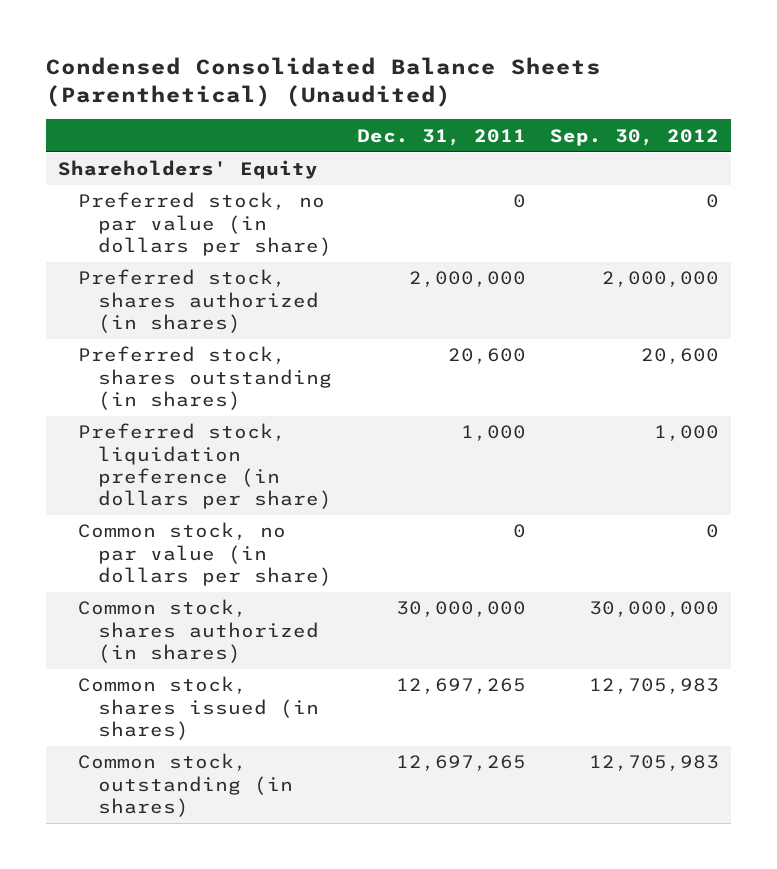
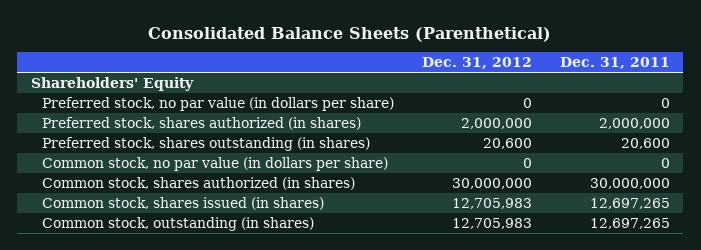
[45,56,601,107] Condensed Consolidated Balance Sheets (Parenthetical) (Unaudited) -> [148,26,552,42] Consolidated Balance Sheets (Parenthetical)
[549,128,719,146] Sep. 30, 2012 -> none
none -> [421,57,532,70] Dec. 31, 2012
[78,423,333,509] Preferred stock, liquidation preference (in dollars per share) -> none

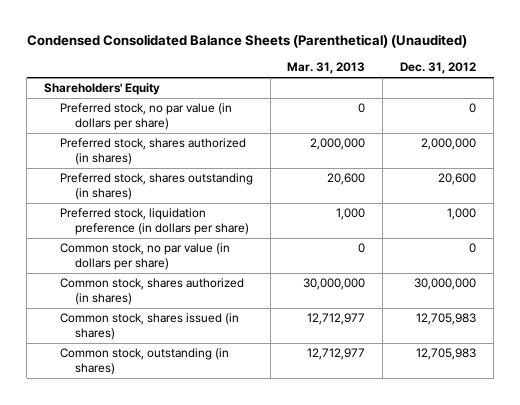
[148,26,552,42] Consolidated Balance Sheets (Parenthetical) -> [26,34,467,49] Condensed Consolidated Balance Sheets (Parenthetical) (Unaudited)
[559,57,670,70] Dec. 31, 2011 -> none
none -> [287,62,366,75] Mar. 31, 2013
none -> [59,208,250,235] Preferred stock, liquidation preference (in dollars per share)

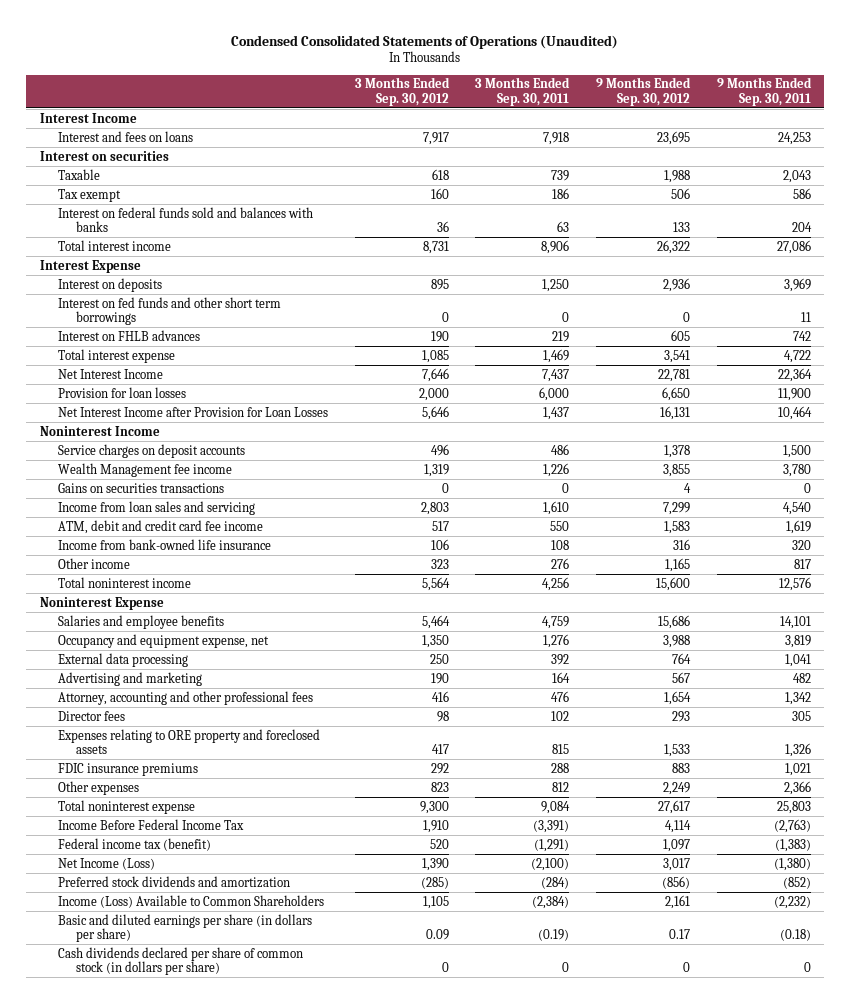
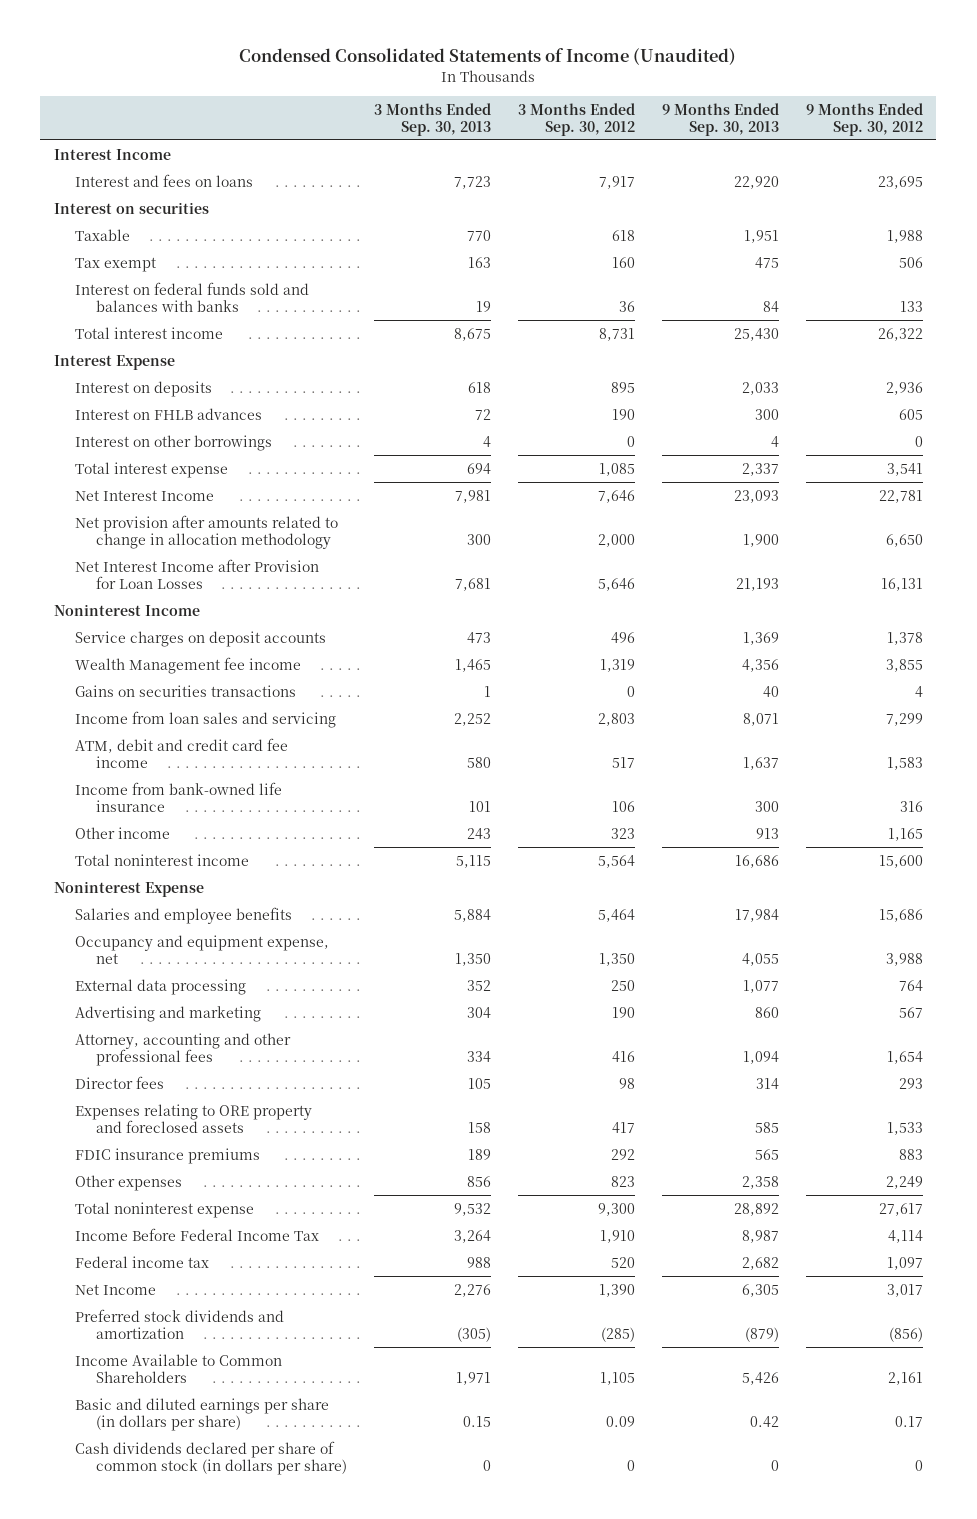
[231,34,619,49] Condensed Consolidated Statements of Operations (Unaudited) -> [239,48,737,66] Condensed Consolidated Statements of Income (Unaudited)
[475,77,571,106] 3 Months Ended Sep. 30, 2011 -> none
[716,77,812,106] 9 Months Ended Sep. 30, 2011 -> none
none -> [374,102,492,136] 3 Months Ended Sep. 30, 2013
none -> [661,102,779,136] 9 Months Ended Sep. 30, 2013
[58,296,282,326] Interest on fed funds and other short term borrowings -> none
none -> [74,434,272,451] Interest on other borrowings
[58,386,187,398] Provision for loan losses -> [74,514,338,549] Net provision after amounts related to change in allocation methodology
[58,837,212,851] Federal income tax (benefit) -> [74,1255,209,1268] Federal income tax
[58,857,156,870] Net Income (Loss) -> [74,1283,156,1295] Net Income
[58,894,325,908] Income (Loss) Available to Common Shareholders -> [74,1353,282,1383] Income Available to Common Shareholders

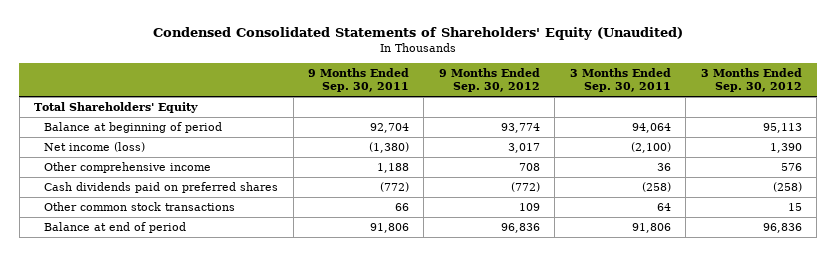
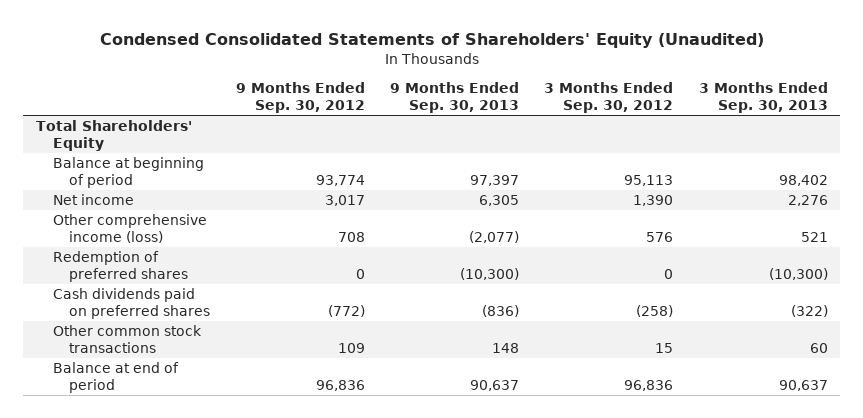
[308,67,410,93] 9 Months Ended Sep. 30, 2011 -> none
[569,67,671,93] 3 Months Ended Sep. 30, 2011 -> none
none -> [389,82,519,113] 9 Months Ended Sep. 30, 2013
none -> [698,82,828,113] 3 Months Ended Sep. 30, 2013
[44,141,146,152] Net income (loss) -> [52,194,134,206] Net income
[44,161,212,173] Other comprehensive income -> [52,214,207,243] Other comprehensive income (loss)
none -> [52,251,189,282] Redemption of preferred shares

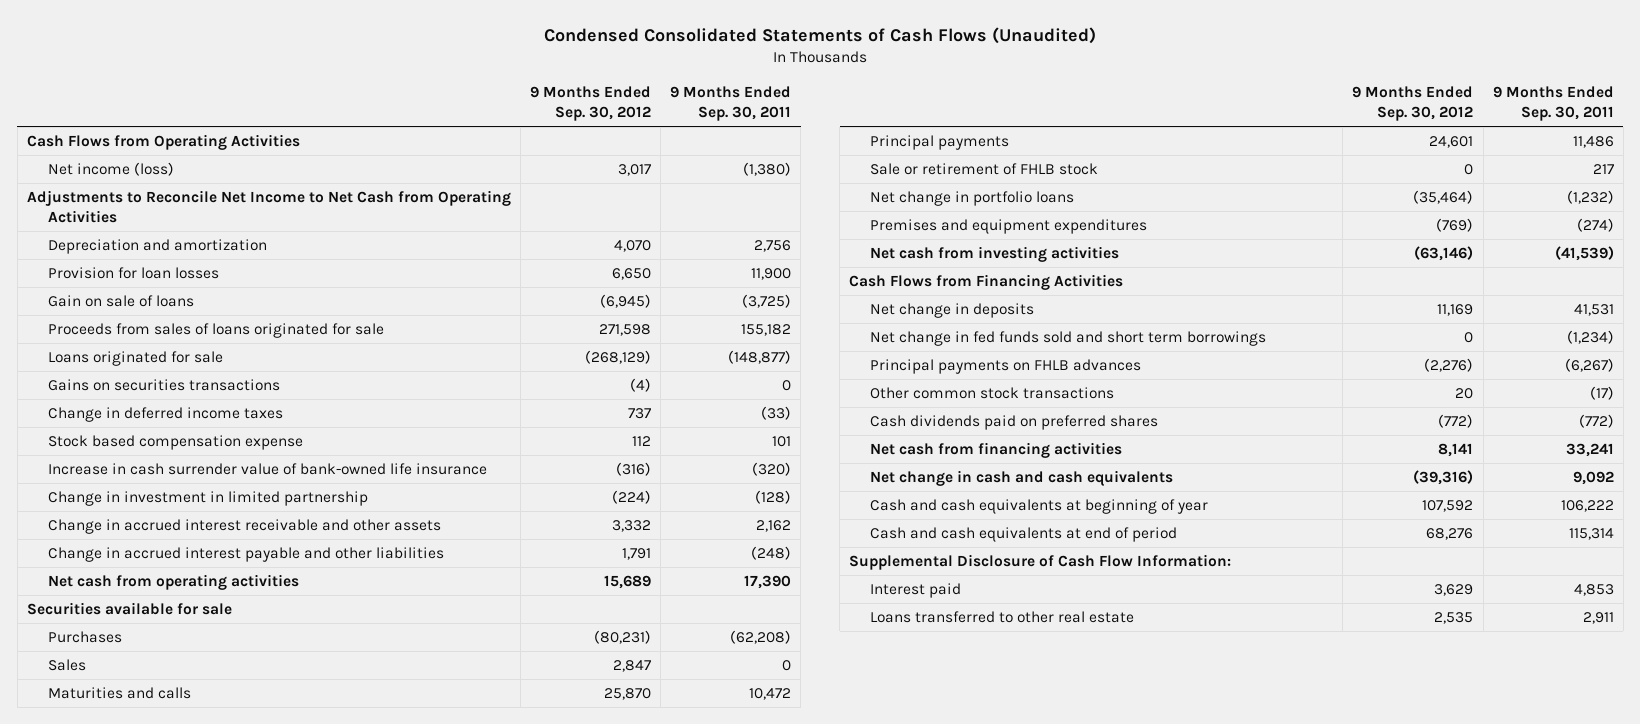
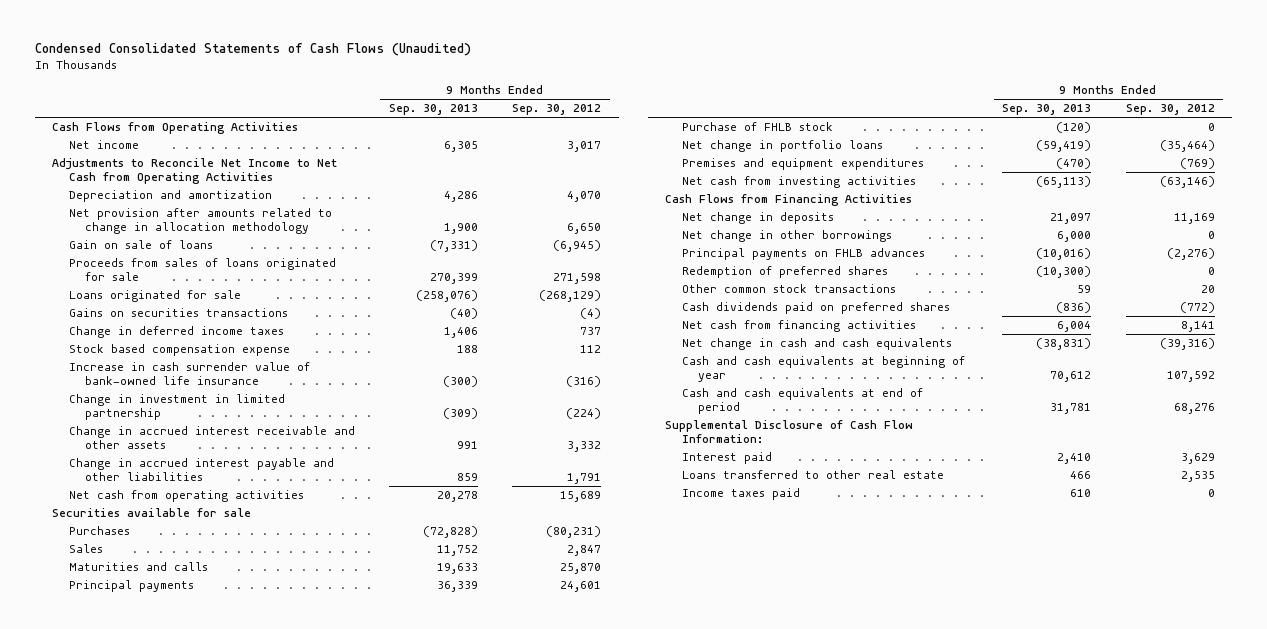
[670,85,792,122] 9 Months Ended Sep. 30, 2011 -> none
none -> [389,104,479,116] Sep. 30, 2013
[47,162,174,177] Net income (loss) -> [68,140,139,150] Net income
[47,267,219,280] Provision for loan losses -> [68,208,332,235] Net provision after amounts related to change in allocation methodology
[870,163,1099,176] Sale or retirement of FHLB stock -> none
none -> [681,122,833,132] Purchase of FHLB stock
[870,331,1267,347] Net change in fed funds sold and short term borrowings -> none
none -> [681,230,892,243] Net change in other borrowings
none -> [681,266,888,279] Redemption of preferred shares
none -> [681,488,800,501] Income taxes paid

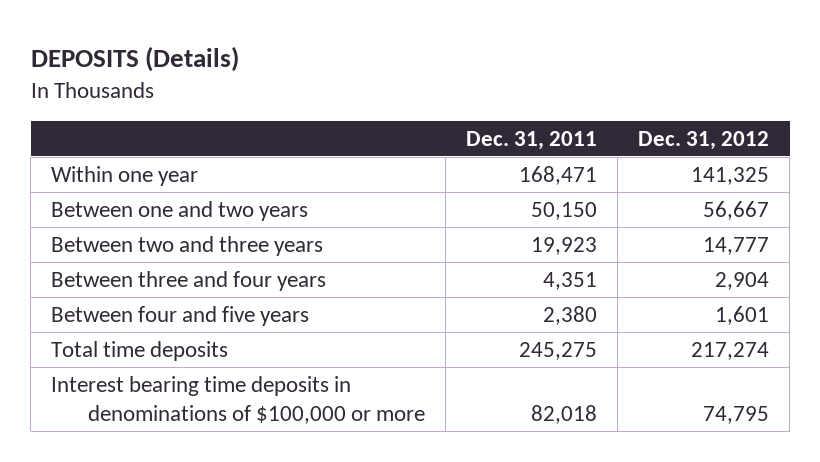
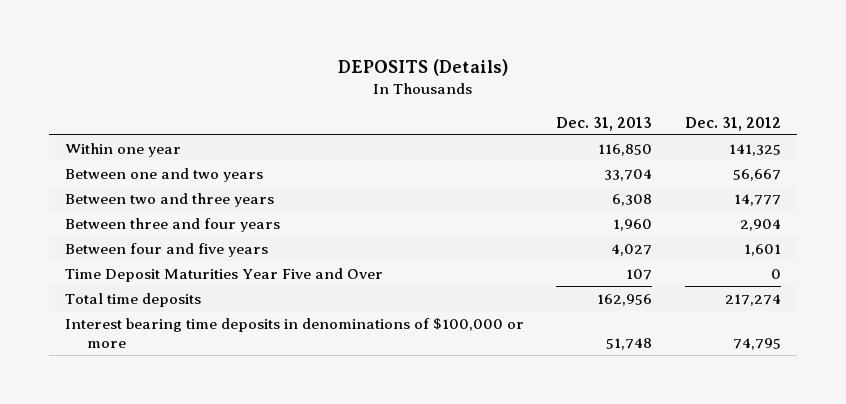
[465,130,597,150] Dec. 31, 2011 -> none
none -> [556,116,653,131] Dec. 31, 2013
none -> [64,267,383,282] Time Deposit Maturities Year Five and Over

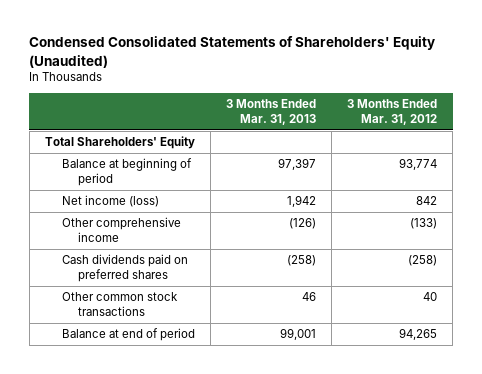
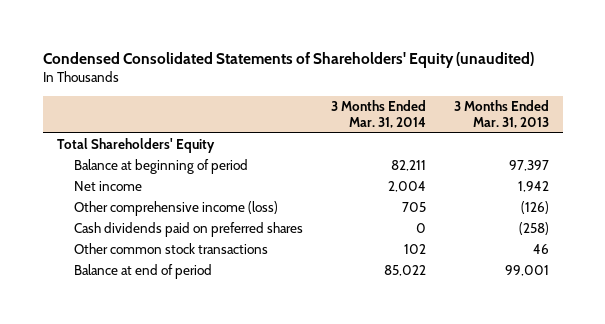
[29,36,436,68] Condensed Consolidated Statements of Shareholders' Equity (Unaudited) -> [42,52,534,69] Condensed Consolidated Statements of Shareholders' Equity (unaudited)
[347,99,438,126] 3 Months Ended Mar. 31, 2012 -> none
none -> [330,100,426,129] 3 Months Ended Mar. 31, 2014
[61,195,159,208] Net income (loss) -> [74,181,143,192] Net income
[61,217,181,243] Other comprehensive income -> [74,201,279,217] Other comprehensive income (loss)

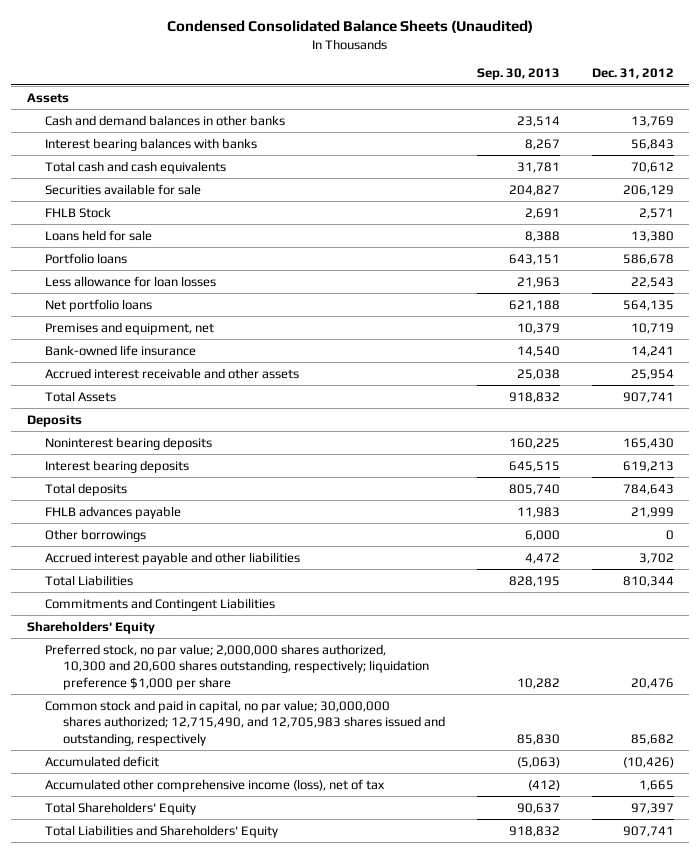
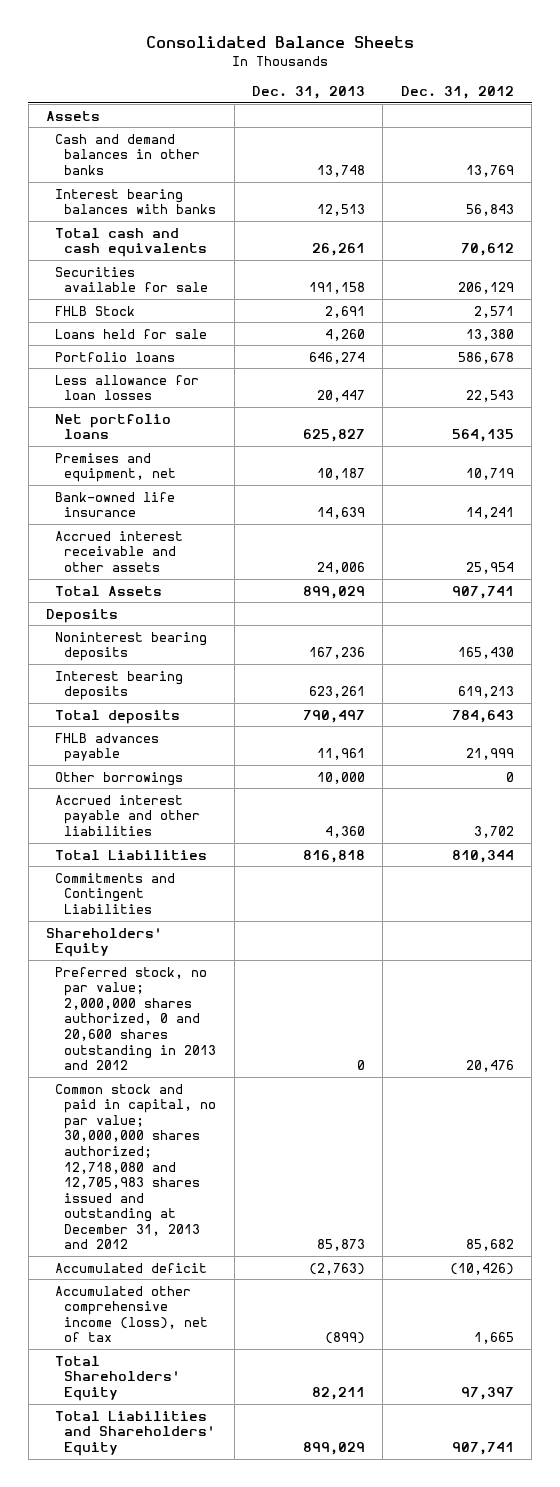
[167,20,534,34] Condensed Consolidated Balance Sheets (Unaudited) -> [145,36,414,49] Consolidated Balance Sheets
[476,68,560,81] Sep. 30, 2013 -> none
none -> [252,86,366,100] Dec. 31, 2013
[45,643,430,691] Preferred stock, no par value; 2,000,000 shares authorized, 10,300 and 20,600 shares outstanding, respectively; liquidation preference $1,000 per share -> [55,966,217,1071] Preferred stock, no par value; 2,000,000 shares authorized, 0 and 20,600 shares outstanding in 2013 and 2012
[45,699,446,747] Common stock and paid in capital, no par value; 30,000,000 shares authorized; 12,715,490, and 12,705,983 shares issued and outstanding, respectively -> [55,1083,217,1250] Common stock and paid in capital, no par value; 30,000,000 shares authorized; 12,718,080 and 12,705,983 shares issued and outstanding at December 31, 2013 and 2012

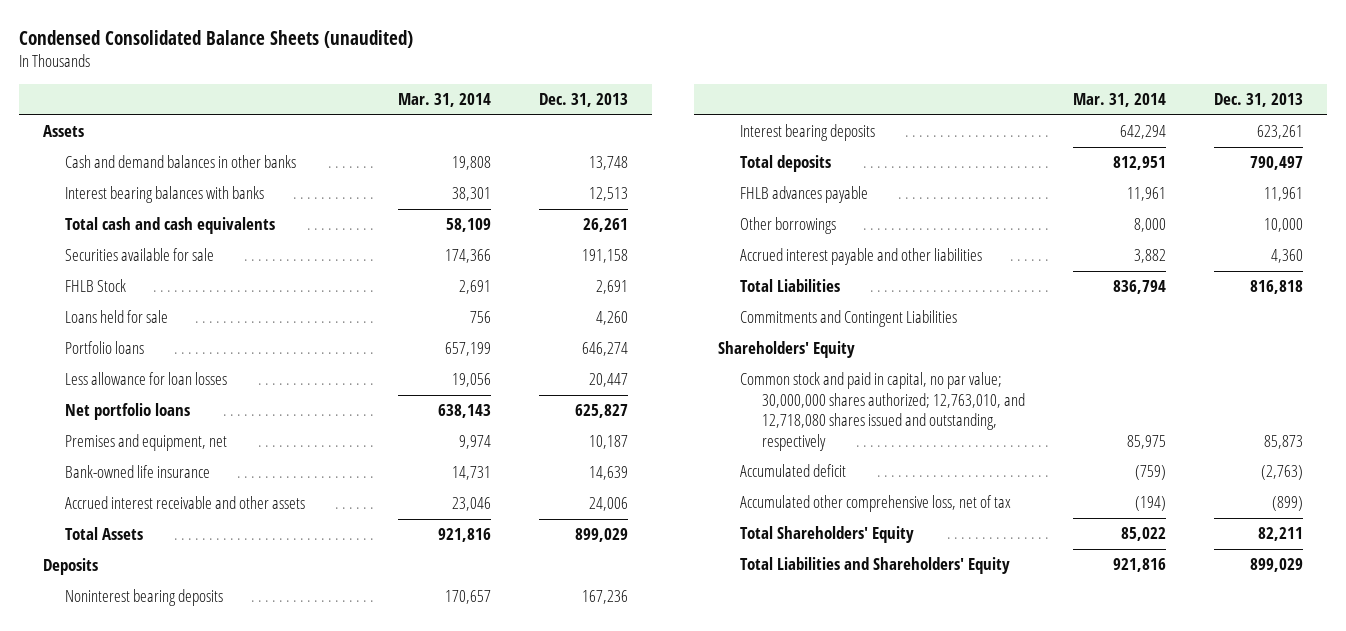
[145,36,414,49] Consolidated Balance Sheets -> [19,29,414,48] Condensed Consolidated Balance Sheets (unaudited)
[400,86,514,100] Dec. 31, 2012 -> none
none -> [398,93,492,108] Mar. 31, 2014
[55,966,217,1071] Preferred stock, no par value; 2,000,000 shares authorized, 0 and 20,600 shares outstanding in 2013 and 2012 -> none
[55,1083,217,1250] Common stock and paid in capital, no par value; 30,000,000 shares authorized; 12,718,080 and 12,705,983 shares issued and outstanding at December 31, 2013 and 2012 -> [739,372,1026,451] Common stock and paid in capital, no par value; 30,000,000 shares authorized; 12,763,010, and 12,718,080 shares issued and outstanding, respectively
[55,1285,209,1343] Accumulated other comprehensive income (loss), net of tax -> [739,495,1011,513] Accumulated other comprehensive loss, net of tax

